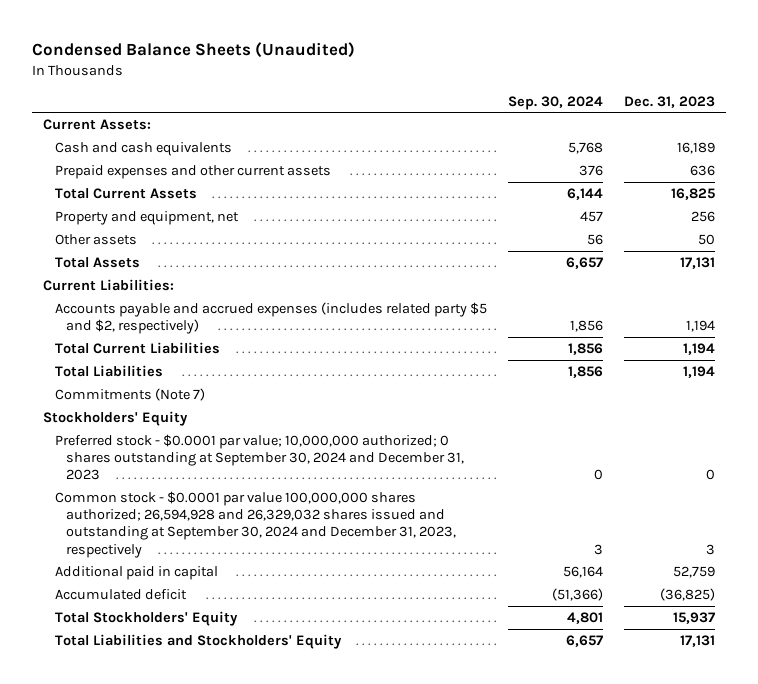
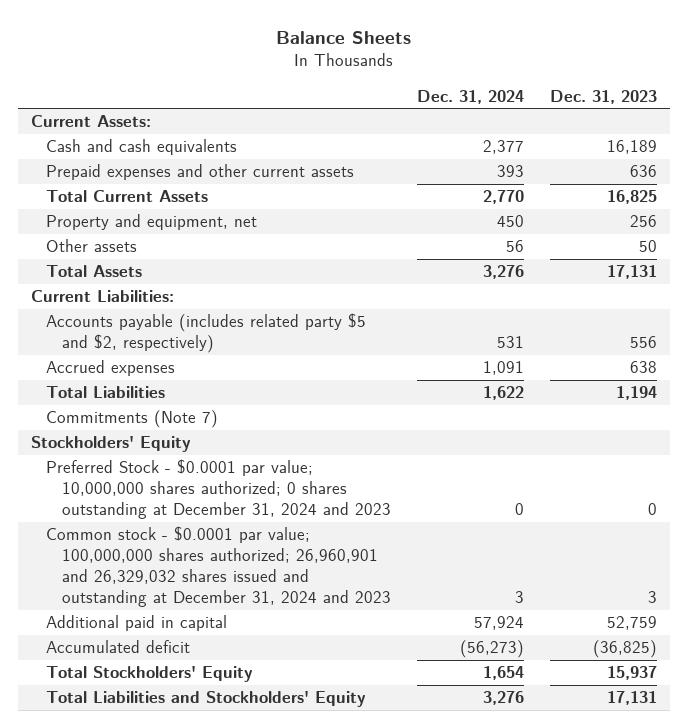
[32,42,356,59] Condensed Balance Sheets (Unaudited) -> [276,30,412,44] Balance Sheets
[508,95,604,110] Sep. 30, 2024 -> none
none -> [416,89,524,104] Dec. 31, 2024
[54,341,220,354] Total Current Liabilities -> none
[54,301,487,335] Accounts payable and accrued expenses (includes related party $5 and $2, respectively) -> [46,313,367,354] Accounts payable (includes related party $5 and $2, respectively)
[686,320,716,333] 1,194 -> [630,336,658,349] 556
none -> [46,360,176,377] Accrued expenses
[54,433,465,481] Preferred stock - $0.0001 par value; 10,000,000 authorized; 0 shares outstanding at September 30, 2024 and December 31, 2023 -> [46,459,391,520] Preferred Stock - $0.0001 par value; 10,000,000 shares authorized; 0 shares outstanding at December 31, 2024 and 2023
[54,490,457,558] Common stock - $0.0001 par value 100,000,000 shares authorized; 26,594,928 and 26,329,032 shares issued and outstanding at September 30, 2024 and December 31, 2023, respectively -> [46,526,391,608] Common stock - $0.0001 par value; 100,000,000 shares authorized; 26,960,901 and 26,329,032 shares issued and outstanding at December 31, 2024 and 2023

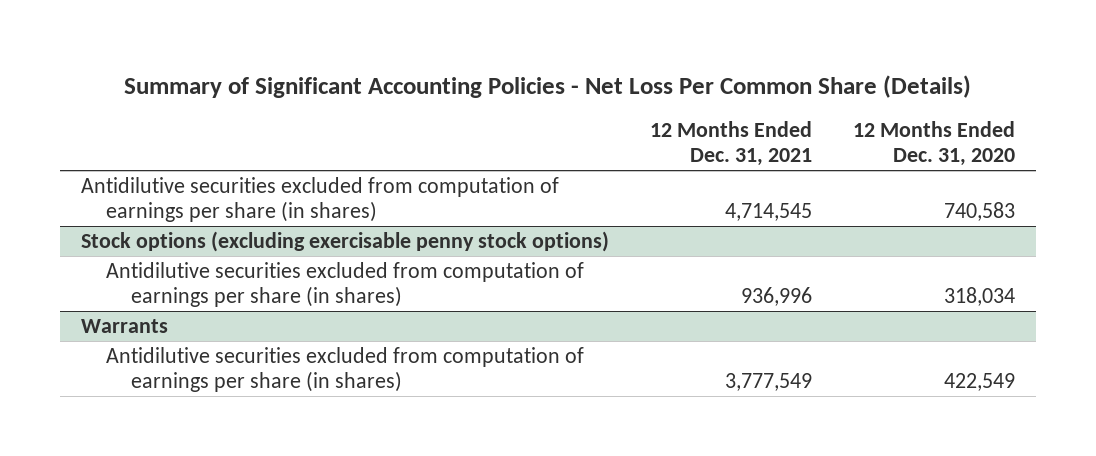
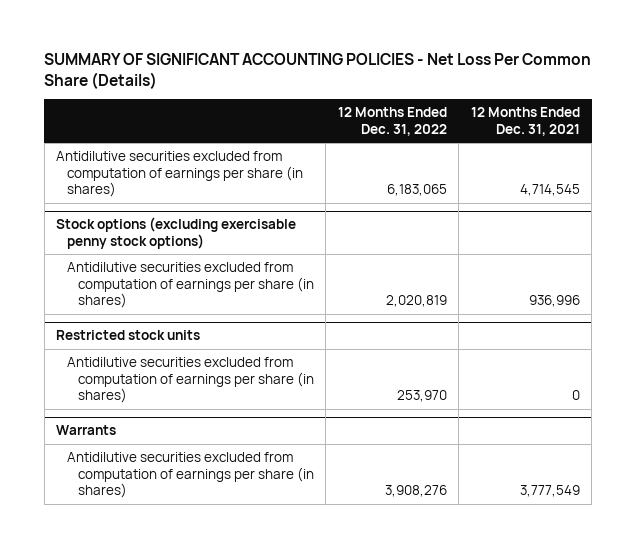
[124,74,972,98] Summary of Significant Accounting Policies - Net Loss Per Common Share (Details) -> [44,53,592,89] SUMMARY OF SIGNIFICANT ACCOUNTING POLICIES - Net Loss Per Common Share (Details)
[853,121,1016,167] 12 Months Ended Dec. 31, 2020 -> none
none -> [337,107,447,136] 12 Months Ended Dec. 31, 2022
none -> [56,330,201,341] Restricted stock units
none -> [67,356,314,404] Antidilutive securities excluded from computation of earnings per share (in shares)

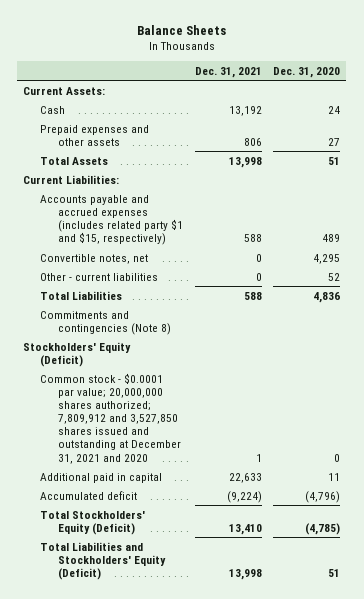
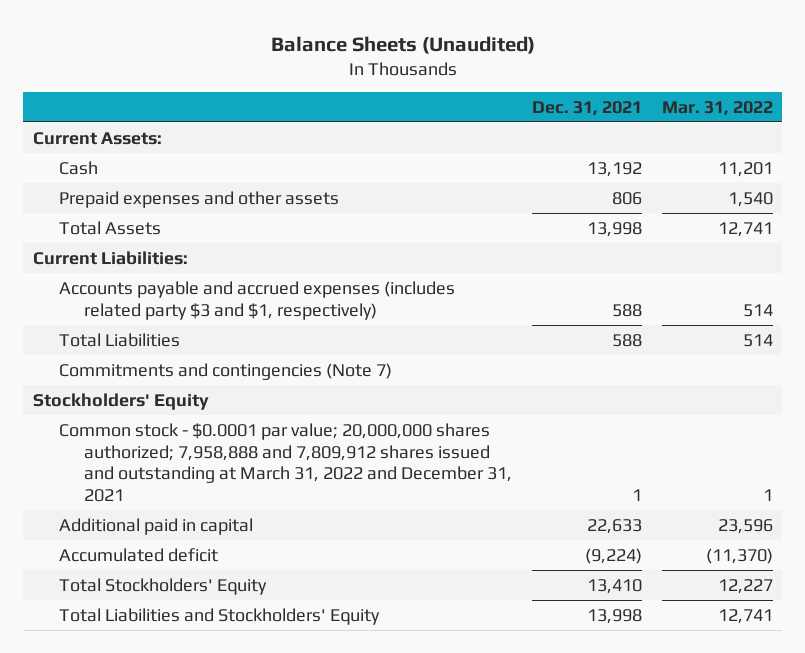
[136,24,226,35] Balance Sheets -> [270,35,535,54] Balance Sheets (Unaudited)
[273,66,341,78] Dec. 31, 2020 -> none
none -> [661,100,773,116] Mar. 31, 2022
[40,253,149,264] Convertible notes, net -> none
[40,272,159,281] Other - current liabilities -> none
[40,194,183,246] Accounts payable and accrued expenses (includes related party $1 and $15, respectively) -> [58,280,455,320] Accounts payable and accrued expenses (includes related party $3 and $1, respectively)
[40,310,171,335] Commitments and contingencies (Note 8) -> [58,362,392,380] Commitments and contingencies (Note 7)
[23,341,132,367] Stockholders' Equity (Deficit) -> [32,392,209,410] Stockholders' Equity
[40,372,181,464] Common stock - $0.0001 par value; 20,000,000 shares authorized; 7,809,912 and 3,527,850 shares issued and outstanding at December 31, 2021 and 2020 -> [58,422,513,503] Common stock - $0.0001 par value; 20,000,000 shares authorized; 7,958,888 and 7,809,912 shares issued and outstanding at March 31, 2022 and December 31, 2021
[40,510,146,535] Total Stockholders' Equity (Deficit) -> [58,577,267,595] Total Stockholders' Equity
[40,541,166,580] Total Liabilities and Stockholders' Equity (Deficit) -> [58,607,380,625] Total Liabilities and Stockholders' Equity

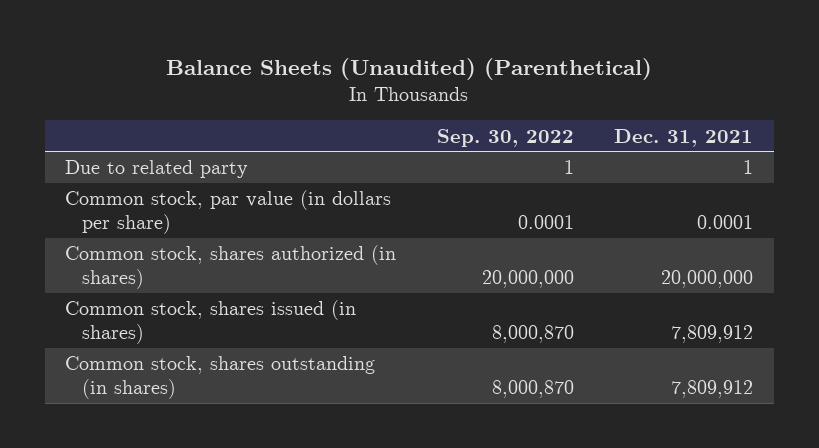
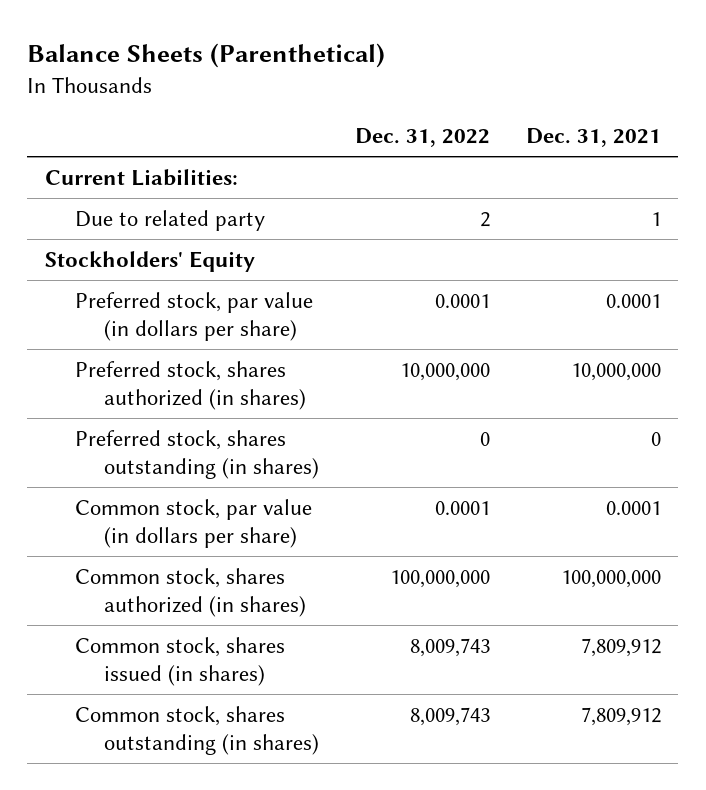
[166,58,653,81] Balance Sheets (Unaudited) (Parenthetical) -> [27,43,386,69] Balance Sheets (Parenthetical)
[436,128,574,147] Sep. 30, 2022 -> none
none -> [354,128,490,148] Dec. 31, 2022
none -> [45,168,239,186] Current Liabilities:
none -> [45,250,256,272] Stockholders' Equity
none -> [74,291,313,342] Preferred stock, par value (in dollars per share)
none -> [74,360,307,411] Preferred stock, shares authorized (in shares)
none -> [74,429,320,480] Preferred stock, shares outstanding (in shares)
[661,270,754,289] 20,000,000 -> [560,569,661,588] 100,000,000

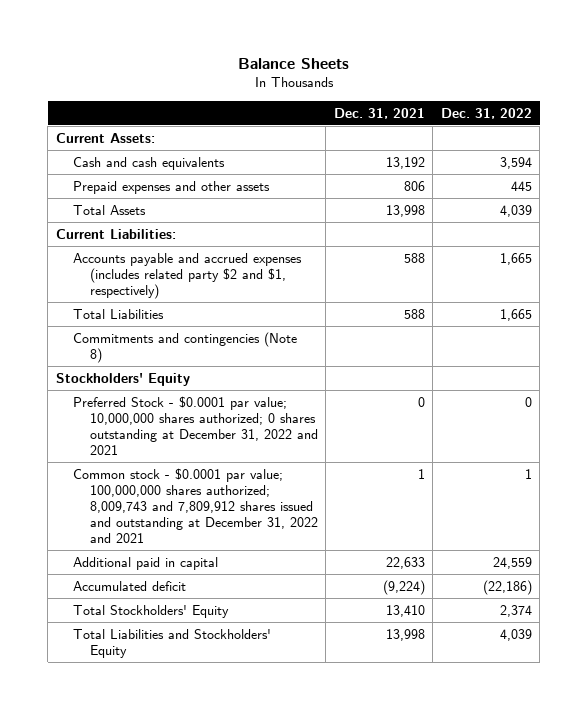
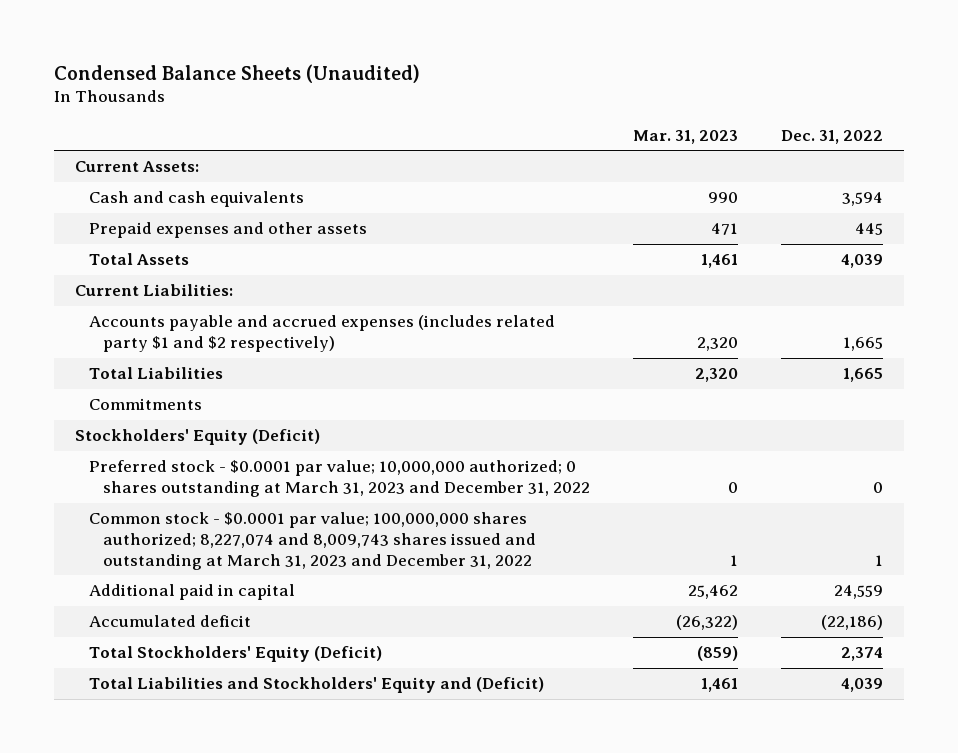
[237,57,349,69] Balance Sheets -> [53,63,420,83] Condensed Balance Sheets (Unaudited)
[333,107,425,119] Dec. 31, 2021 -> none
none -> [632,129,738,144] Mar. 31, 2023
[72,252,302,299] Accounts payable and accrued expenses (includes related party $2 and $1, respectively) -> [88,315,555,352] Accounts payable and accrued expenses (includes related party $1 and $2 respectively)
[72,331,297,363] Commitments and contingencies (Note 8) -> [88,398,202,411] Commitments
[55,372,190,386] Stockholders' Equity -> [75,429,321,446] Stockholders' Equity (Deficit)
[72,395,318,455] Preferred Stock - $0.0001 par value; 10,000,000 shares authorized; 0 shares outstanding at December 31, 2022 and 2021 -> [88,460,590,497] Preferred stock - $0.0001 par value; 10,000,000 authorized; 0 shares outstanding at March 31, 2023 and December 31, 2022
[72,467,318,543] Common stock - $0.0001 par value; 100,000,000 shares authorized; 8,009,743 and 7,809,912 shares issued and outstanding at December 31, 2022 and 2021 -> [88,512,536,570] Common stock - $0.0001 par value; 100,000,000 shares authorized; 8,227,074 and 8,009,743 shares issued and outstanding at March 31, 2023 and December 31, 2022
[72,604,229,618] Total Stockholders' Equity -> [88,646,382,663] Total Stockholders' Equity (Deficit)
[72,628,271,658] Total Liabilities and Stockholders' Equity -> [88,677,544,694] Total Liabilities and Stockholders' Equity and (Deficit)

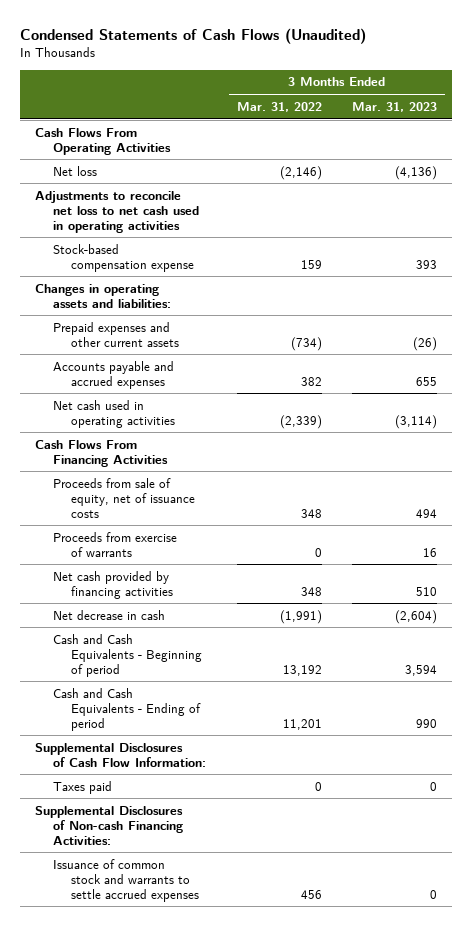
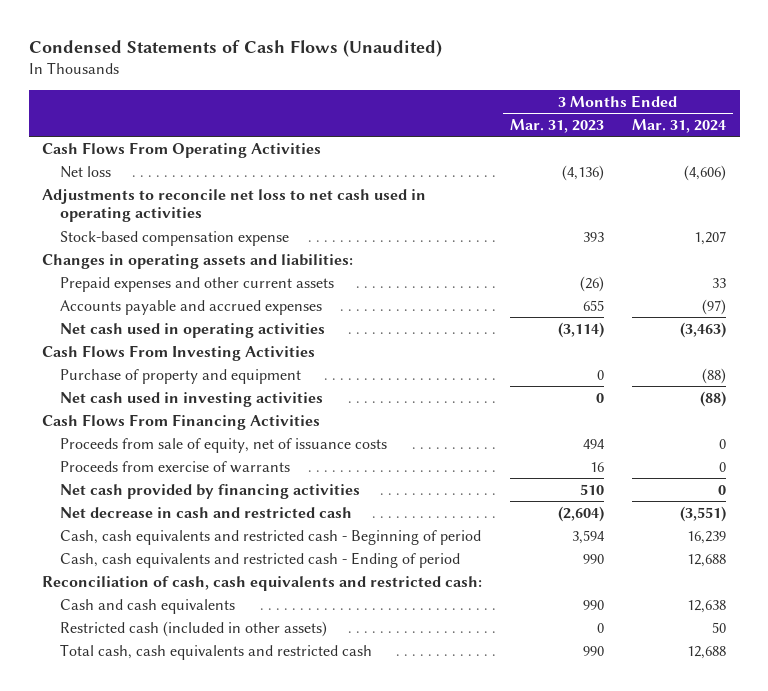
[236,101,322,112] Mar. 31, 2022 -> none
none -> [631,118,726,133] Mar. 31, 2024
none -> [42,344,316,361] Cash Flows From Investing Activities
none -> [60,368,302,384] Purchase of property and equipment
none -> [60,391,324,407] Net cash used in investing activities
[53,780,113,794] Taxes paid -> none
[34,805,184,845] Supplemental Disclosures of Non-cash Financing Activities: -> none
[53,858,200,902] Issuance of common stock and warrants to settle accrued expenses -> none
[53,609,166,620] Net decrease in cash -> [60,506,353,518] Net decrease in cash and restricted cash
[53,633,203,677] Cash and Cash Equivalents - Beginning of period -> [60,529,482,545] Cash, cash equivalents and restricted cash - Beginning of period
[53,687,202,731] Cash and Cash Equivalents - Ending of period -> [60,551,461,568] Cash, cash equivalents and restricted cash - Ending of period
[34,742,207,767] Supplemental Disclosures of Cash Flow Information: -> [42,575,483,591] Reconciliation of cash, cash equivalents and restricted cash:
none -> [60,598,236,614] Cash and cash equivalents
none -> [60,620,328,637] Restricted cash (included in other assets)
none -> [60,643,373,660] Total cash, cash equivalents and restricted cash

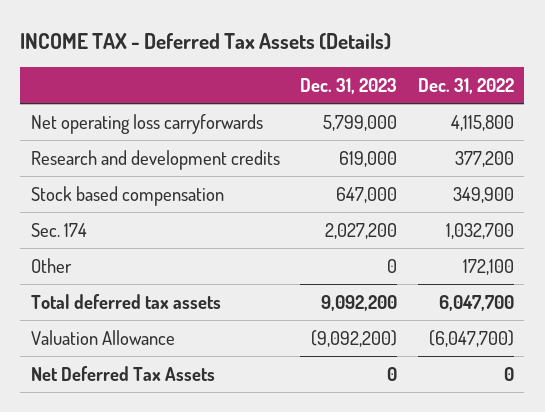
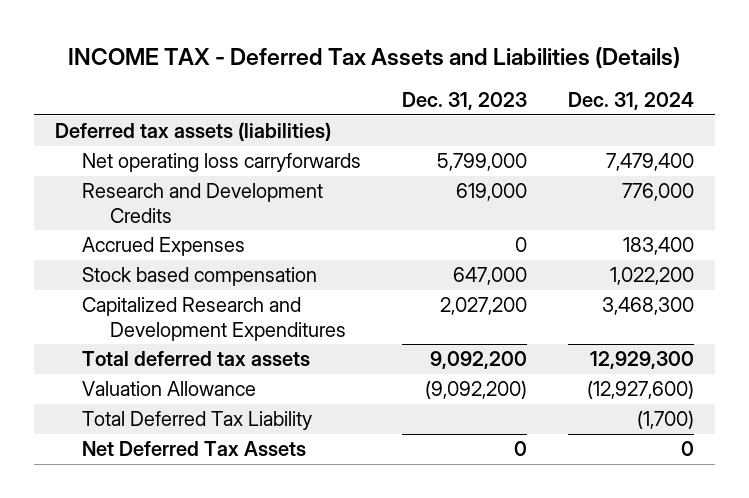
[20,32,392,50] INCOME TAX - Deferred Tax Assets (Details) -> [68,47,681,69] INCOME TAX - Deferred Tax Assets and Liabilities (Details)
[417,77,514,94] Dec. 31, 2022 -> none
none -> [568,92,695,111] Dec. 31, 2024
none -> [54,122,331,142] Deferred tax assets (liabilities)
[30,149,280,170] Research and development credits -> [82,183,324,223] Research and Development Credits
none -> [82,237,246,257] Accrued Expenses
[30,257,72,273] Other -> none
[30,222,87,237] Sec. 174 -> [82,297,347,341] Capitalized Research and Development Expenditures
none -> [82,411,313,431] Total Deferred Tax Liability

